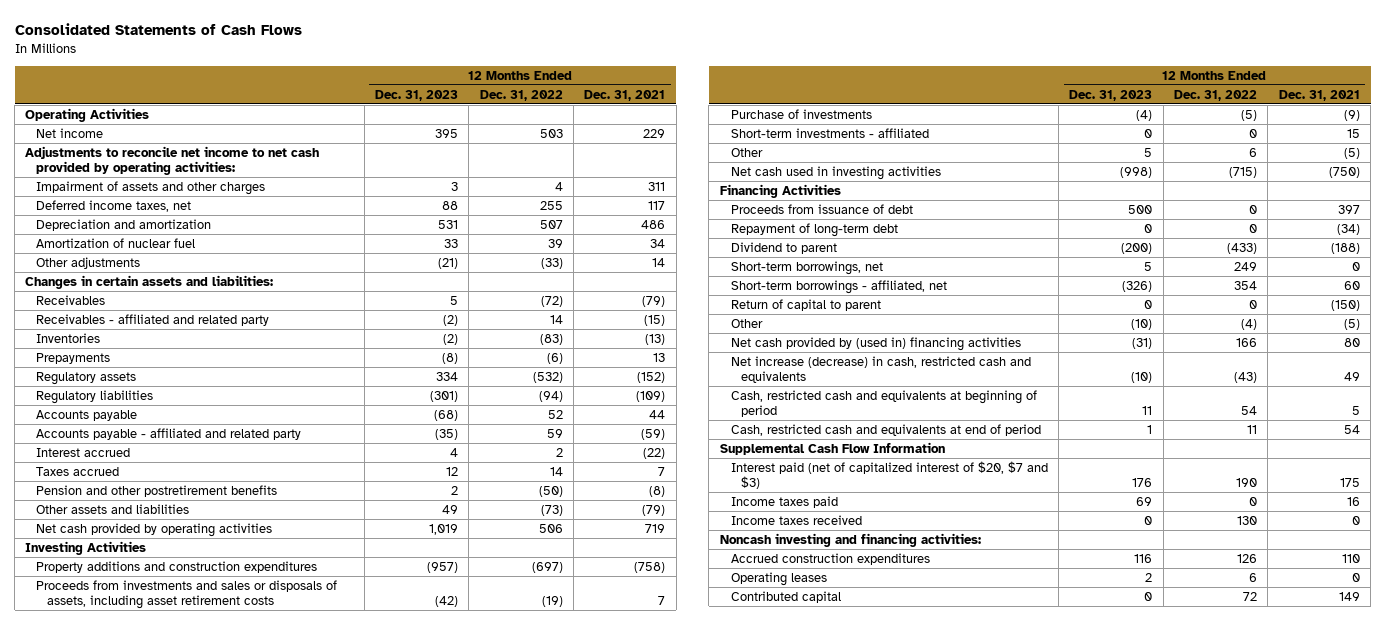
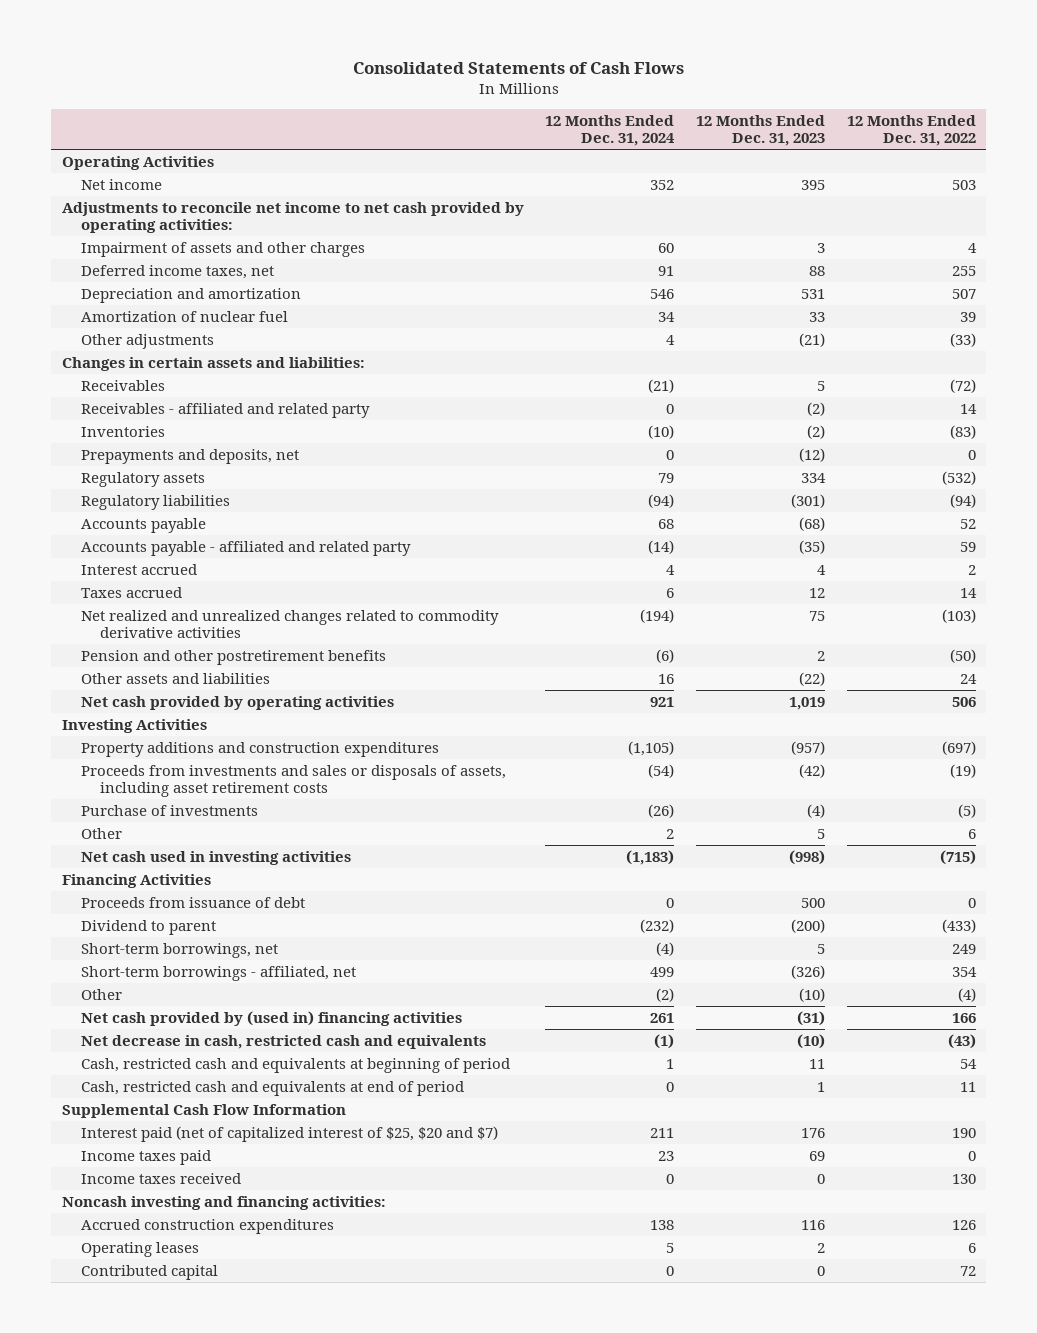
[584,89,666,101] Dec. 31, 2021 -> none
none -> [545,114,676,146] 12 Months Ended Dec. 31, 2024
[36,352,111,364] Prepayments -> none
none -> [81,448,300,464] Prepayments and deposits, net
none -> [81,609,500,638] Net realized and unrealized changes related to commodity derivative activities
[441,504,458,514] 49 -> [798,671,825,686] (22)
[540,504,563,516] (73) -> [959,673,977,684] 24
[730,127,929,138] Short-term investments - affiliated -> none
[730,222,898,237] Repayment of long-term debt -> none
[730,298,881,311] Return of capital to parent -> none
[730,355,1031,384] Net increase (decrease) in cash, restricted cash and equivalents -> [81,1034,487,1049] Net decrease in cash, restricted cash and equivalents
[730,460,1048,490] Interest paid (net of capitalized interest of $20, $7 and $3) -> [81,1125,499,1142] Interest paid (net of capitalized interest of $25, $20 and $7)

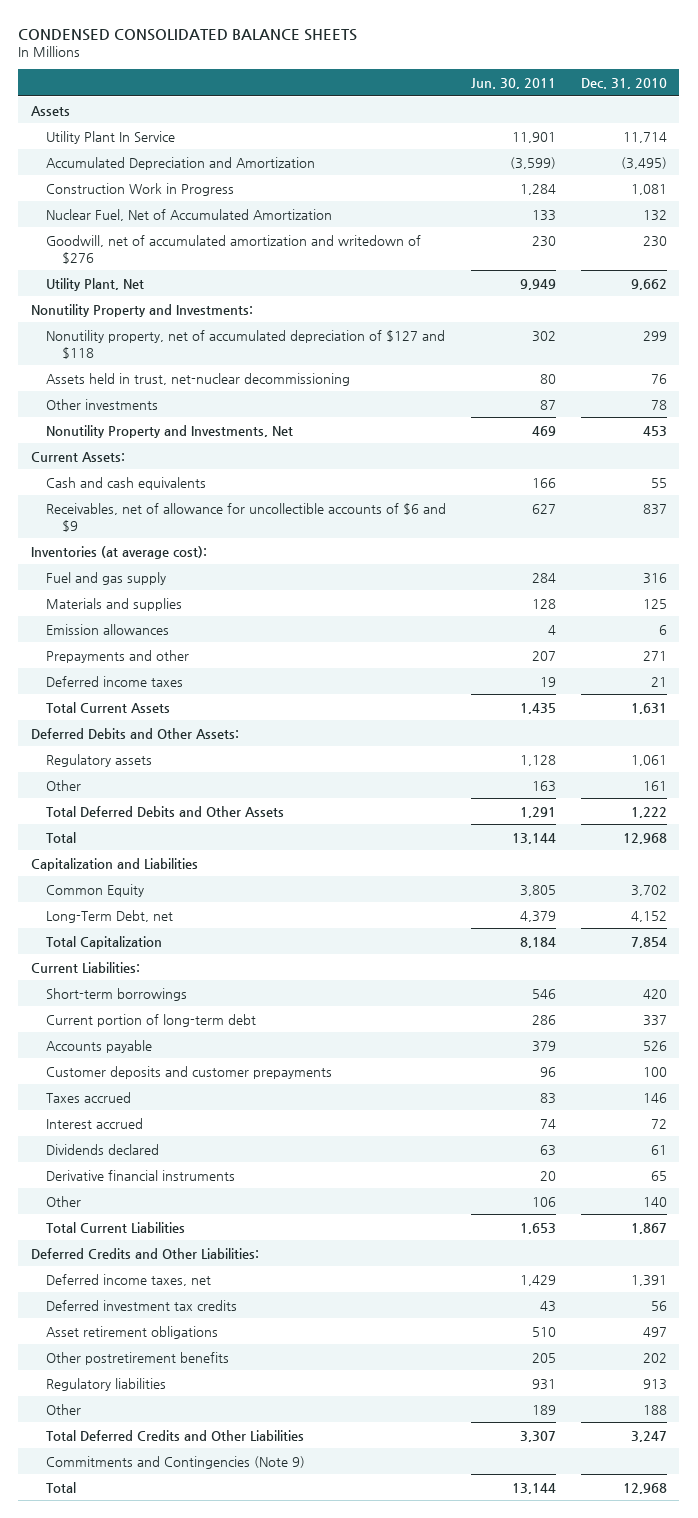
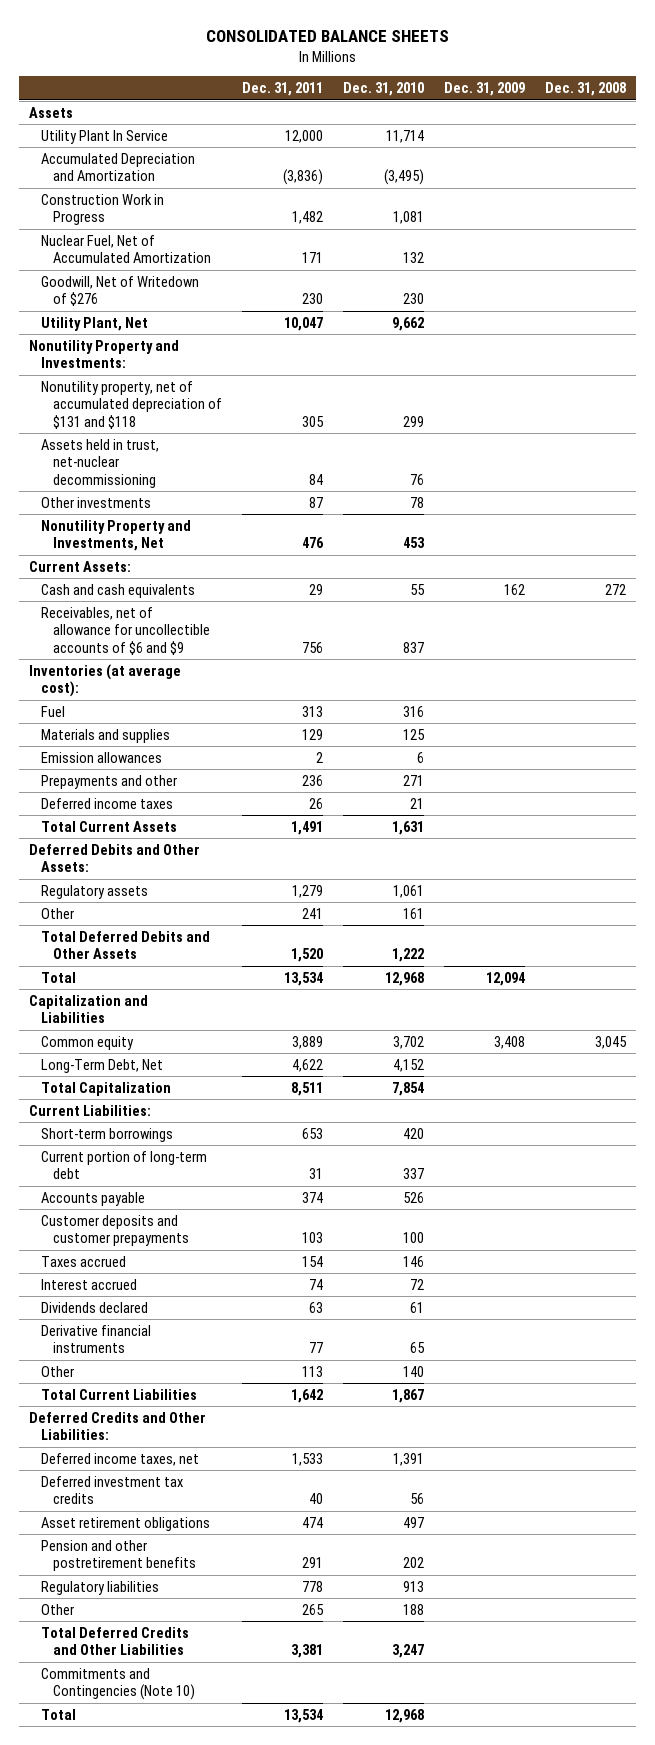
[18,28,358,41] CONDENSED CONSOLIDATED BALANCE SHEETS -> [205,29,449,42] CONSOLIDATED BALANCE SHEETS
[471,78,557,90] Jun. 30, 2011 -> none
none -> [241,82,323,97] Dec. 31, 2011
none -> [443,82,525,97] Dec. 31, 2009
none -> [544,82,626,97] Dec. 31, 2008
[46,234,422,264] Goodwill, net of accumulated amortization and writedown of $276 -> [40,275,199,307] Goodwill, Net of Writedown of $276
[46,329,446,359] Nonutility property, net of accumulated depreciation of $127 and $118 -> [40,380,222,429] Nonutility property, net of accumulated depreciation of $131 and $118
[46,571,167,585] Fuel and gas supply -> [40,705,65,717] Fuel
[46,883,145,897] Common Equity -> [40,1035,134,1050] Common equity
[46,909,174,923] Long-Term Debt, net -> [40,1058,163,1073] Long-Term Debt, Net
[46,1351,230,1365] Other postretirement benefits -> [40,1539,196,1572] Pension and other postretirement benefits
[46,1455,306,1469] Commitments and Contingencies (Note 9) -> [40,1667,195,1701] Commitments and Contingencies (Note 10)

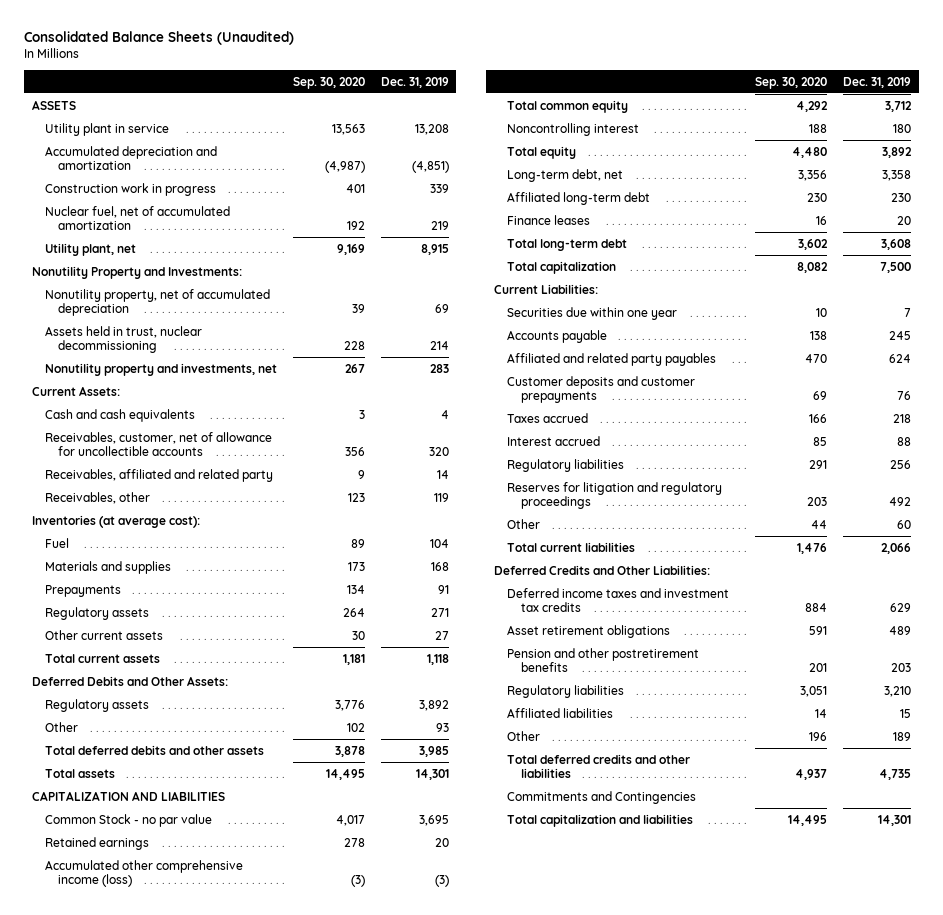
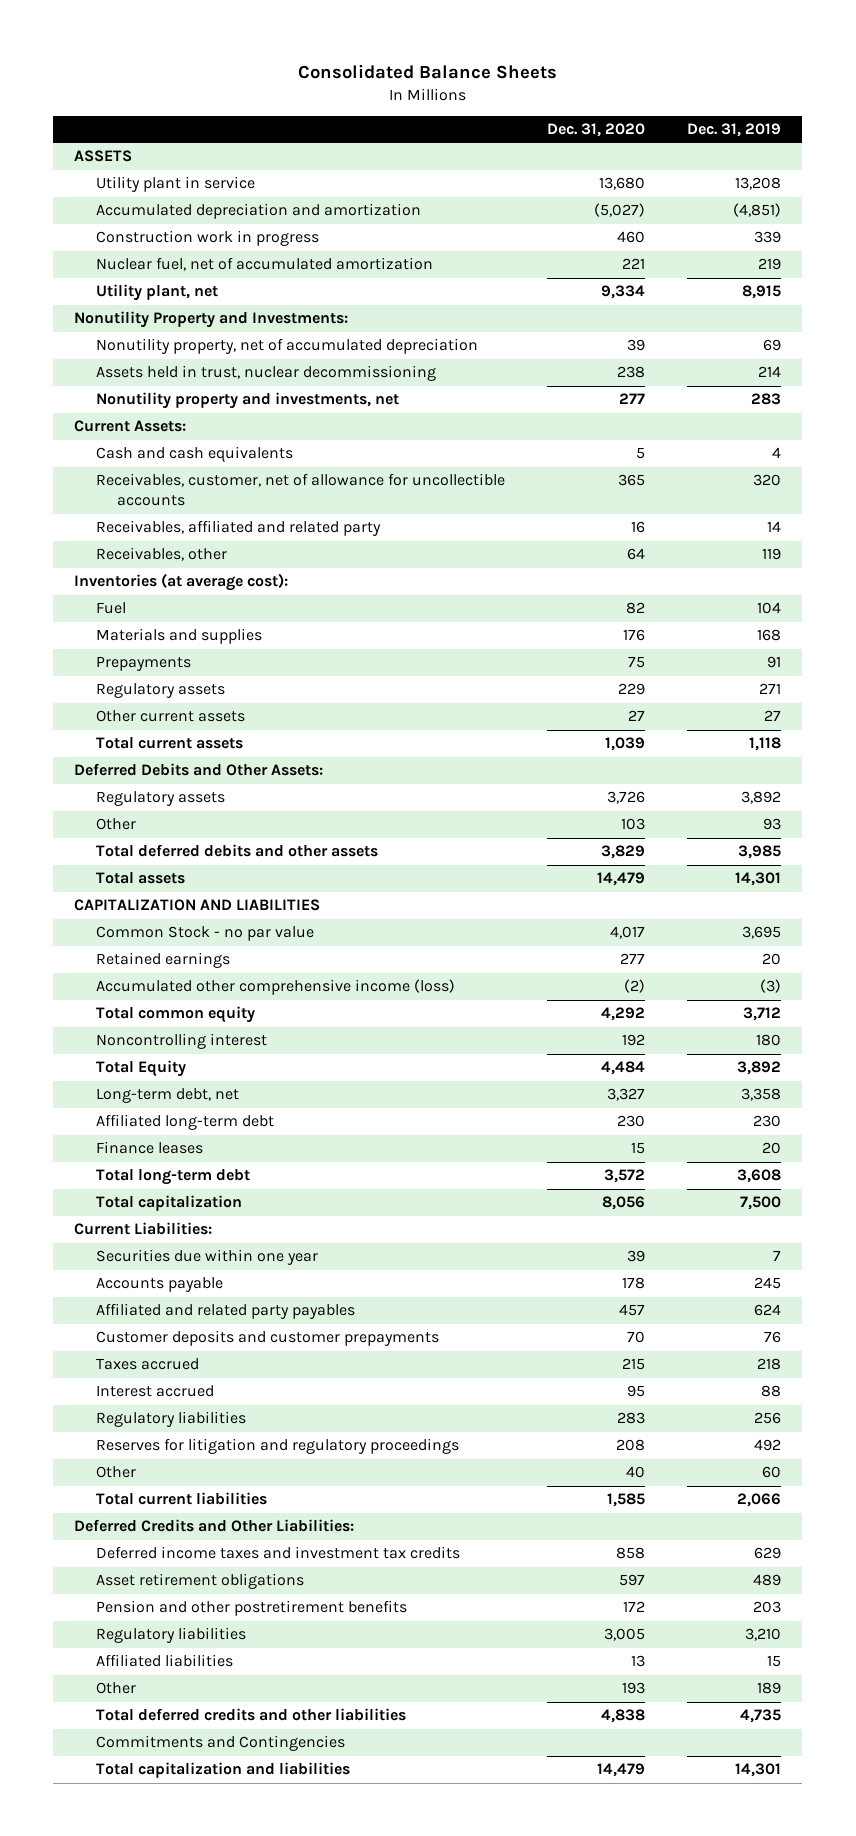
[23,31,294,46] Consolidated Balance Sheets (Unaudited) -> [297,64,557,80] Consolidated Balance Sheets
[292,76,365,89] Sep. 30, 2020 -> none
none -> [547,123,646,138] Dec. 31, 2020
[507,145,577,159] Total equity -> [95,1060,186,1078] Total Equity

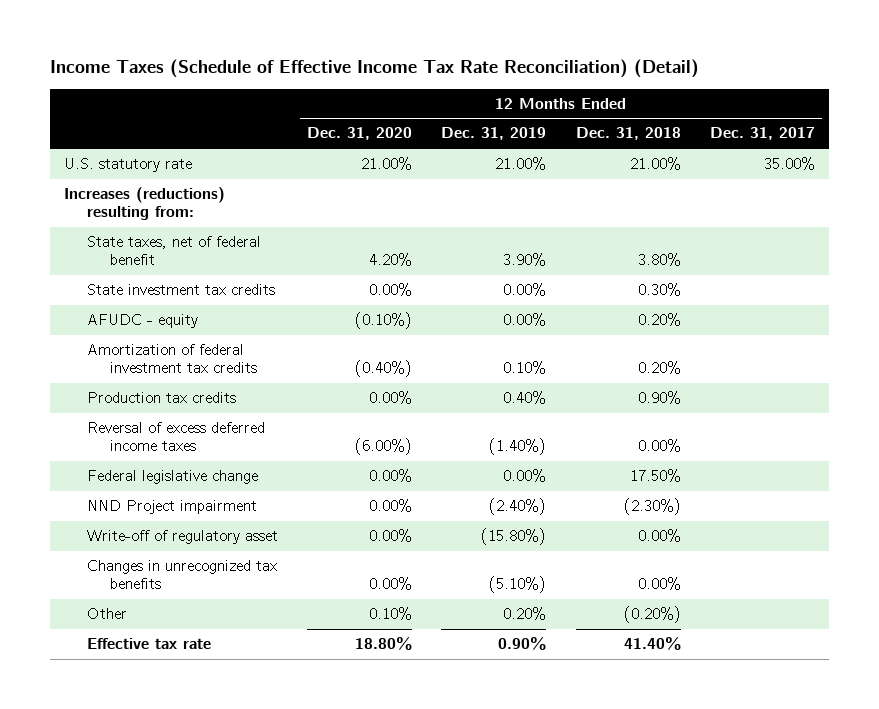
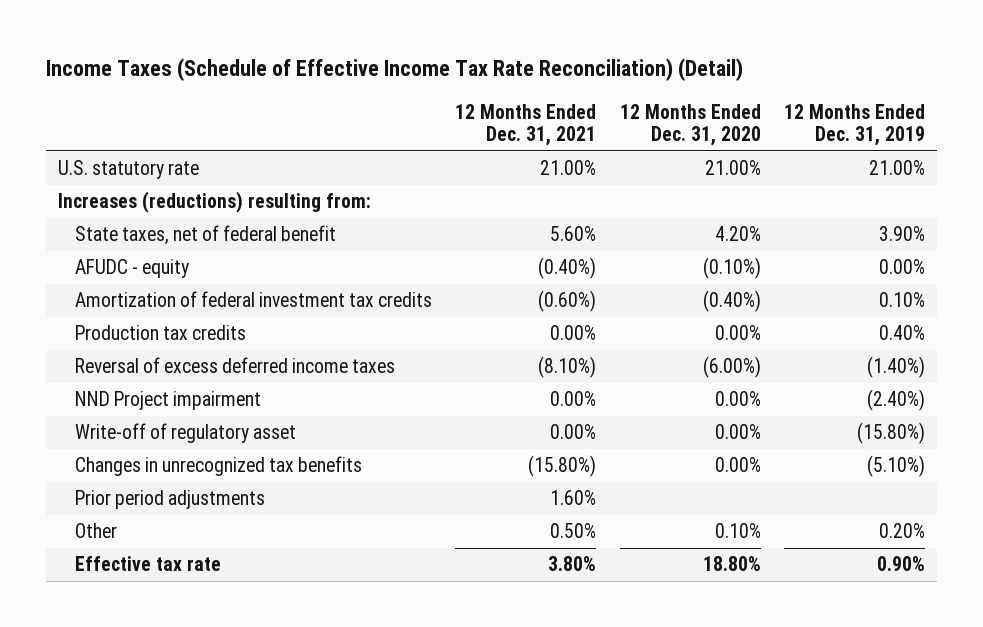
[575,127,681,141] Dec. 31, 2018 -> none
[709,127,815,141] Dec. 31, 2017 -> none
none -> [455,103,597,147] 12 Months Ended Dec. 31, 2021
[87,284,276,296] State investment tax credits -> none
[87,470,259,485] Federal legislative change -> none
none -> [74,490,265,510] Prior period adjustments

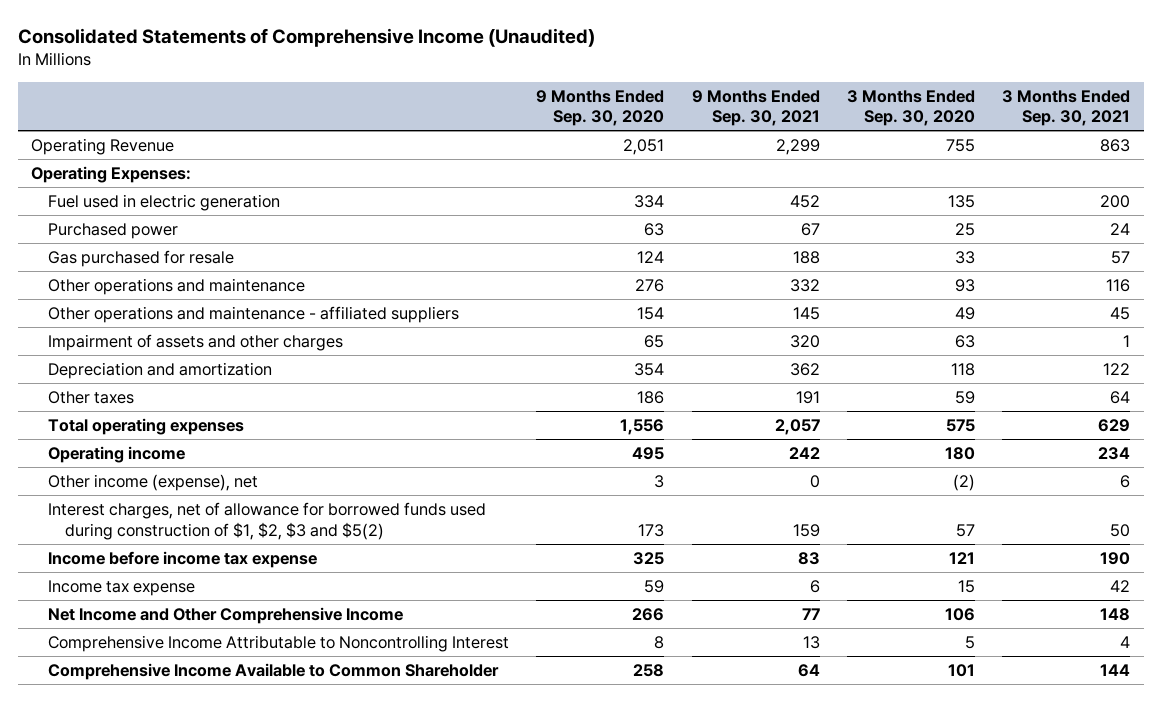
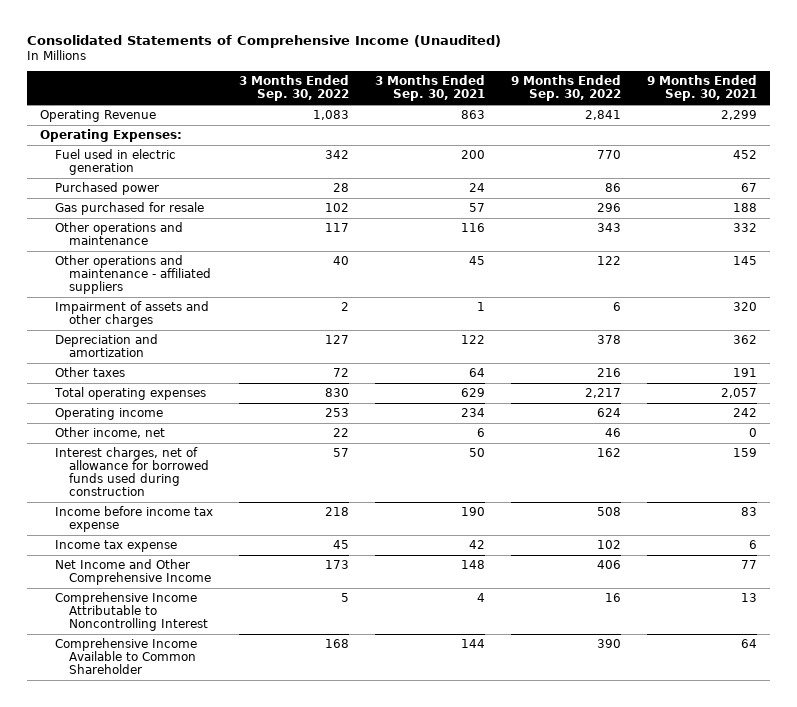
[536,89,665,127] 9 Months Ended Sep. 30, 2020 -> none
[846,89,975,127] 3 Months Ended Sep. 30, 2020 -> none
none -> [238,75,349,102] 3 Months Ended Sep. 30, 2022
none -> [510,75,621,102] 9 Months Ended Sep. 30, 2022
[48,473,259,491] Other income (expense), net -> [54,427,165,439] Other income, net
[48,501,487,540] Interest charges, net of allowance for borrowed funds used during construction of $1, $2, $3 and $5(2) -> [54,447,209,497] Interest charges, net of allowance for borrowed funds used during construction

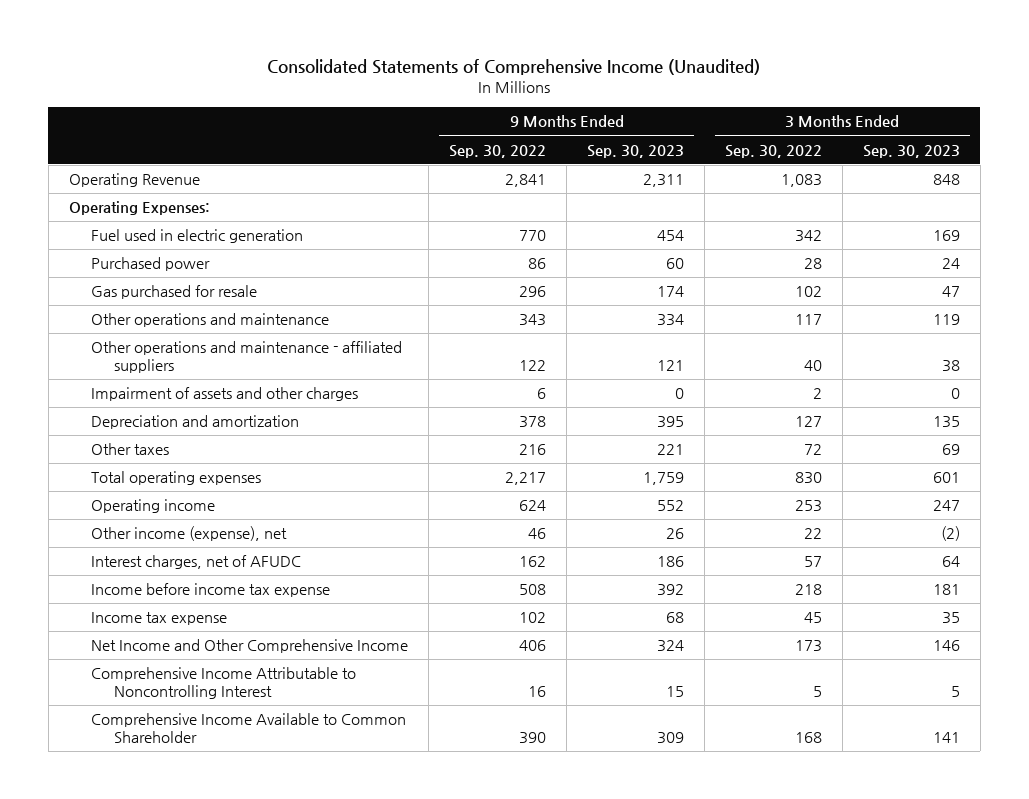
[374,75,485,102] 3 Months Ended Sep. 30, 2021 -> none
[646,75,757,102] 9 Months Ended Sep. 30, 2021 -> none
none -> [587,144,685,158] Sep. 30, 2023
none -> [862,144,960,158] Sep. 30, 2023
[54,427,165,439] Other income, net -> [91,526,288,542] Other income (expense), net
[54,447,209,497] Interest charges, net of allowance for borrowed funds used during construction -> [91,555,302,570] Interest charges, net of AFUDC

